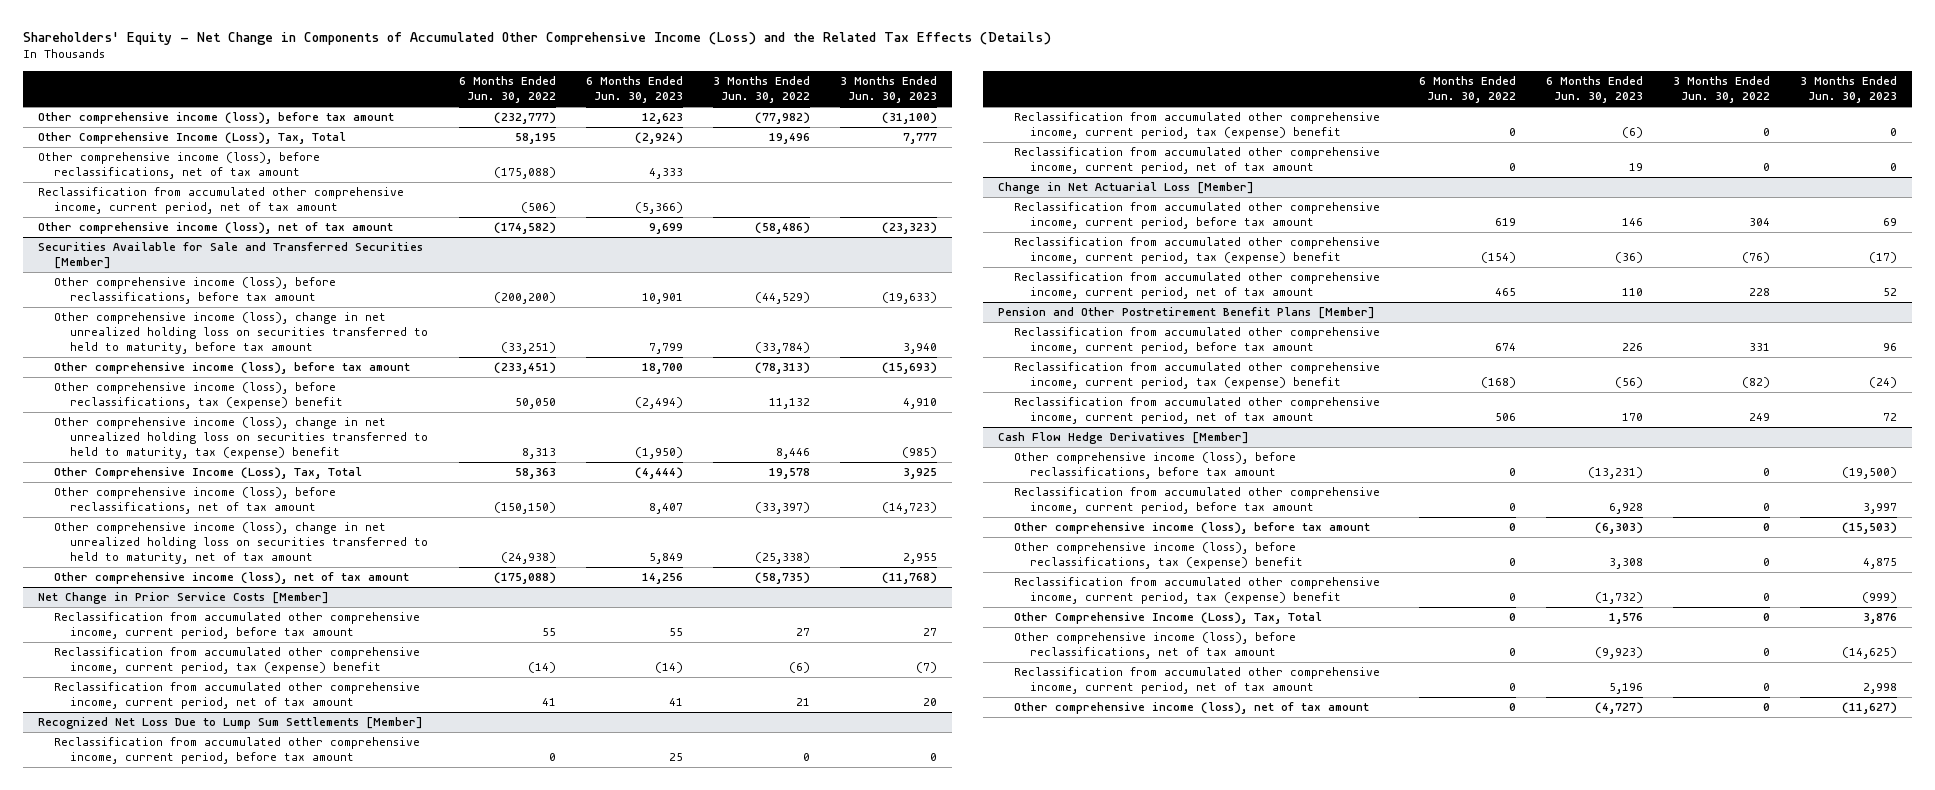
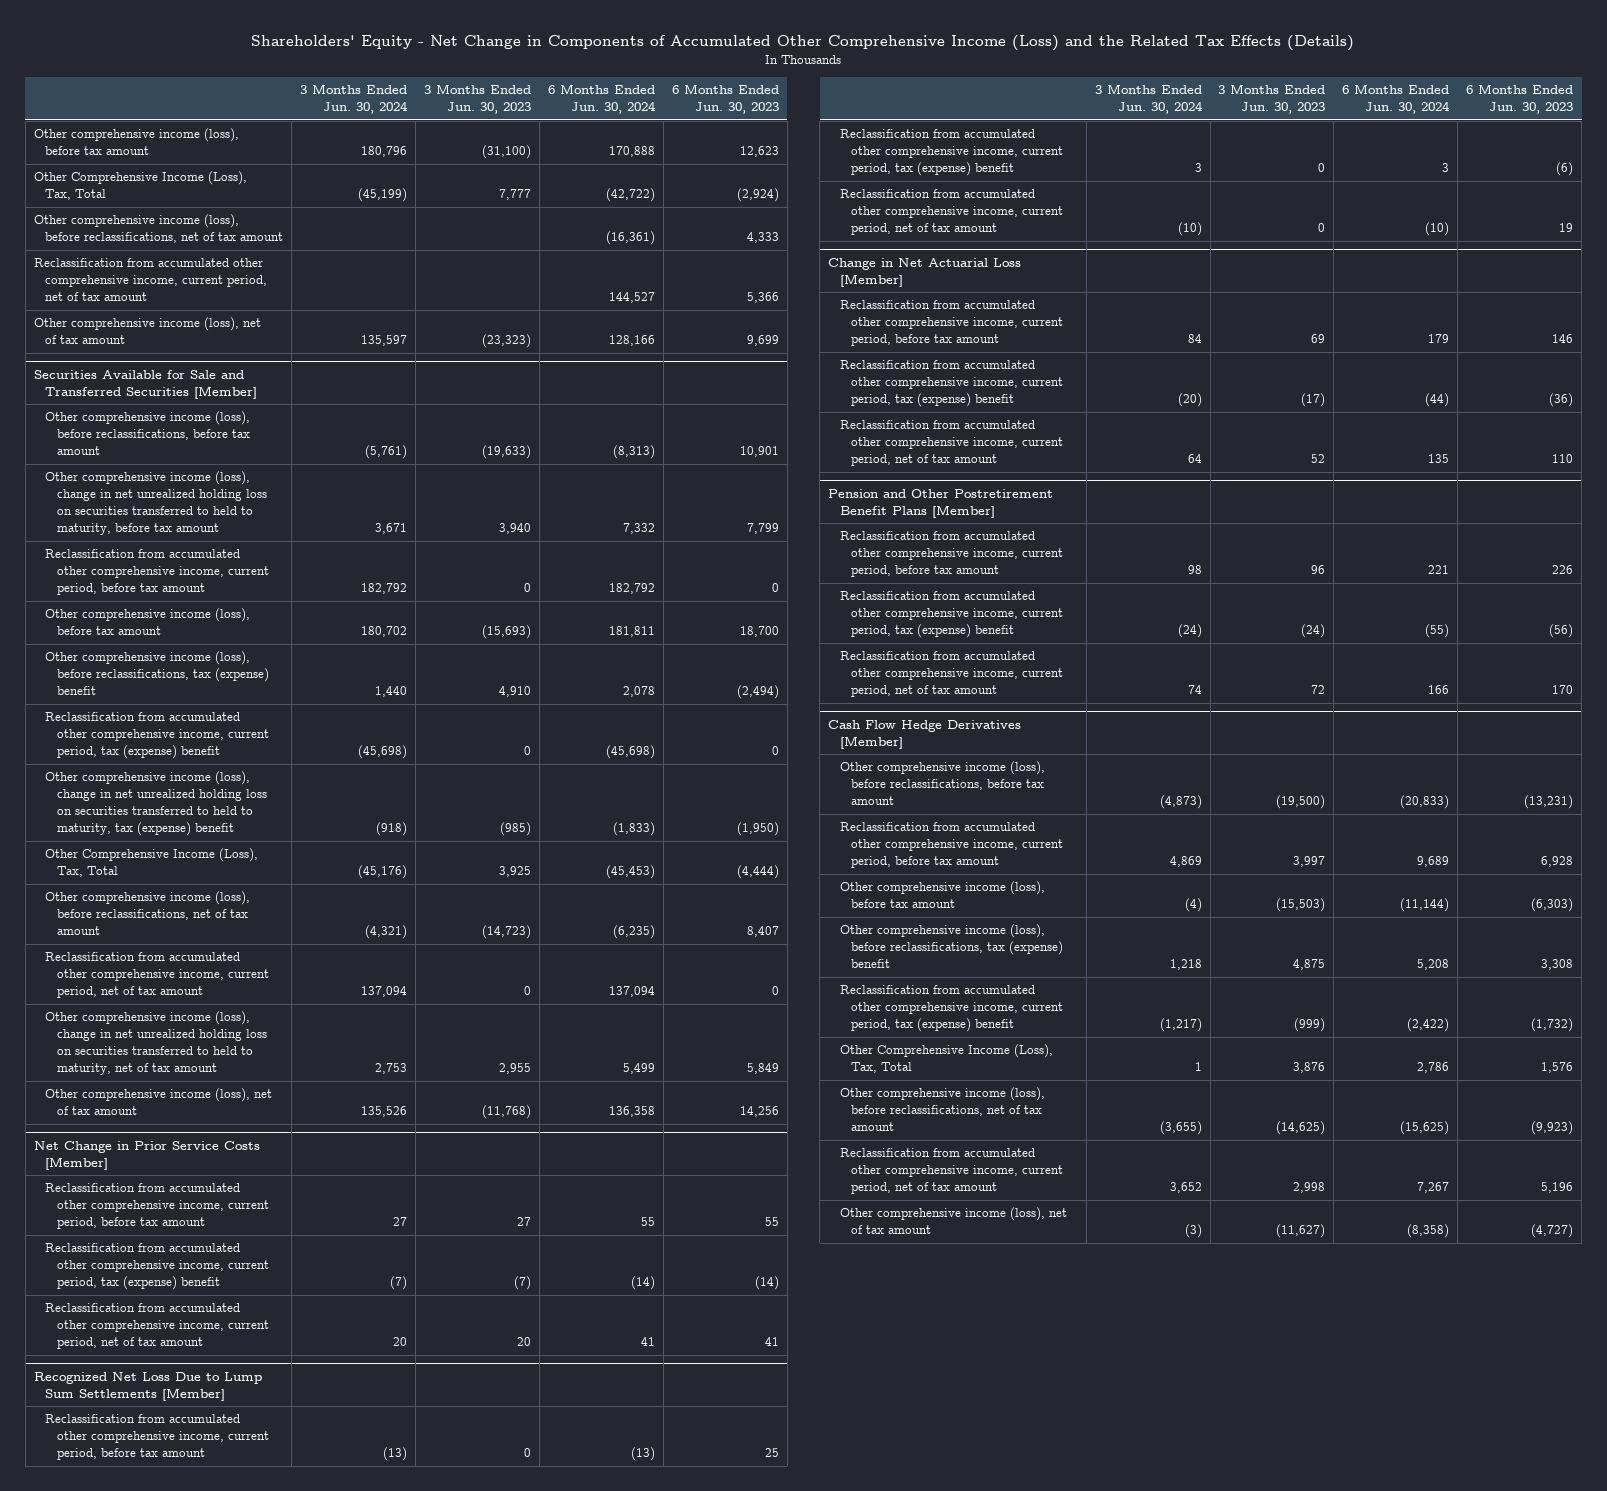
[458,76,556,103] 6 Months Ended Jun. 30, 2022 -> none
[713,76,811,103] 3 Months Ended Jun. 30, 2022 -> none
none -> [300,84,409,115] 3 Months Ended Jun. 30, 2024
none -> [547,84,656,115] 6 Months Ended Jun. 30, 2024
[634,202,683,215] (5,366) -> [746,292,779,304] 5,366
none -> [45,549,269,596] Reclassification from accumulated other comprehensive income, current period, before tax amount
none -> [45,712,269,760] Reclassification from accumulated other comprehensive income, current period, tax (expense) benefit
none -> [45,952,269,999] Reclassification from accumulated other comprehensive income, current period, net of tax amount

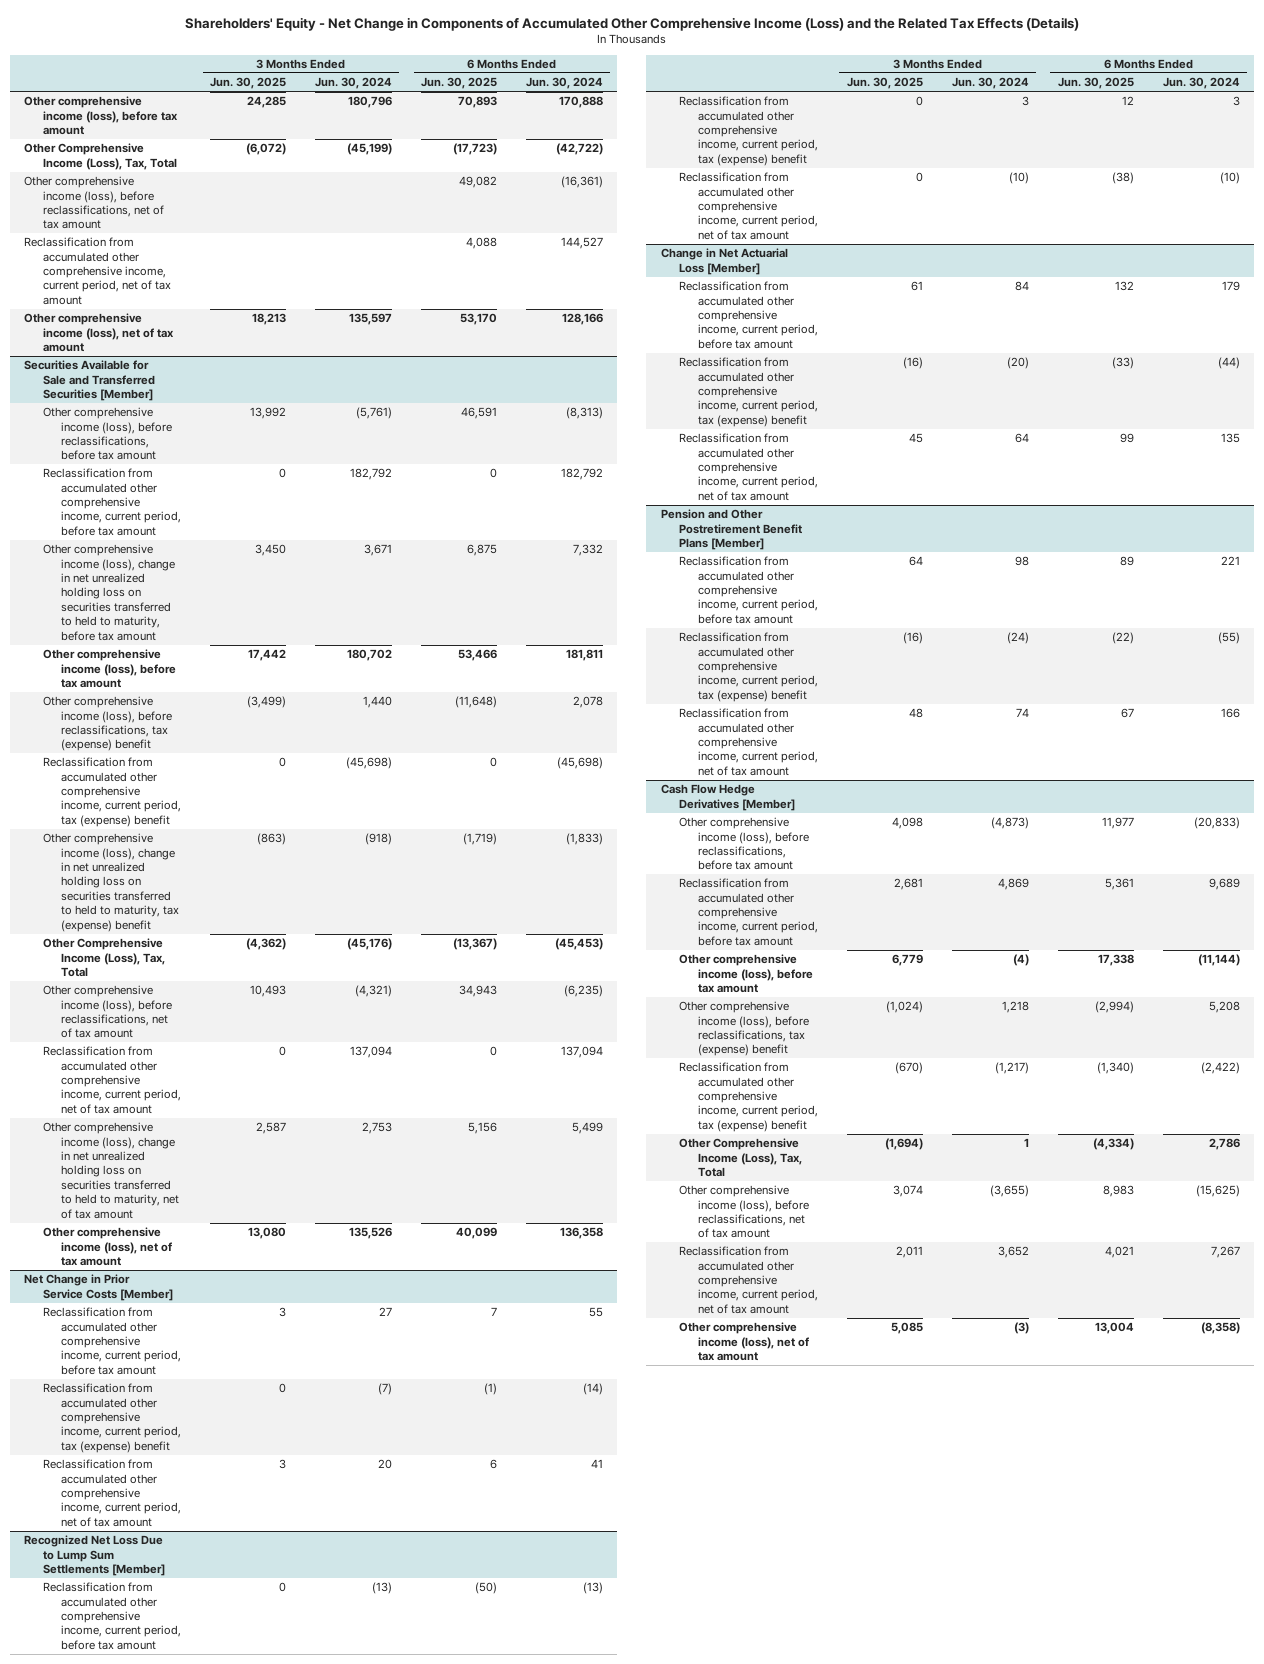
[423,84,531,115] 3 Months Ended Jun. 30, 2023 -> none
[671,84,779,115] 6 Months Ended Jun. 30, 2023 -> none
none -> [209,77,286,90] Jun. 30, 2025
none -> [420,77,497,90] Jun. 30, 2025
[45,471,267,536] Other comprehensive income (loss), change in net unrealized holding loss on securities transferred to held to maturity, before tax amount -> [42,544,175,641] Other comprehensive income (loss), change in net unrealized holding loss on securities transferred to held to maturity, before tax amount

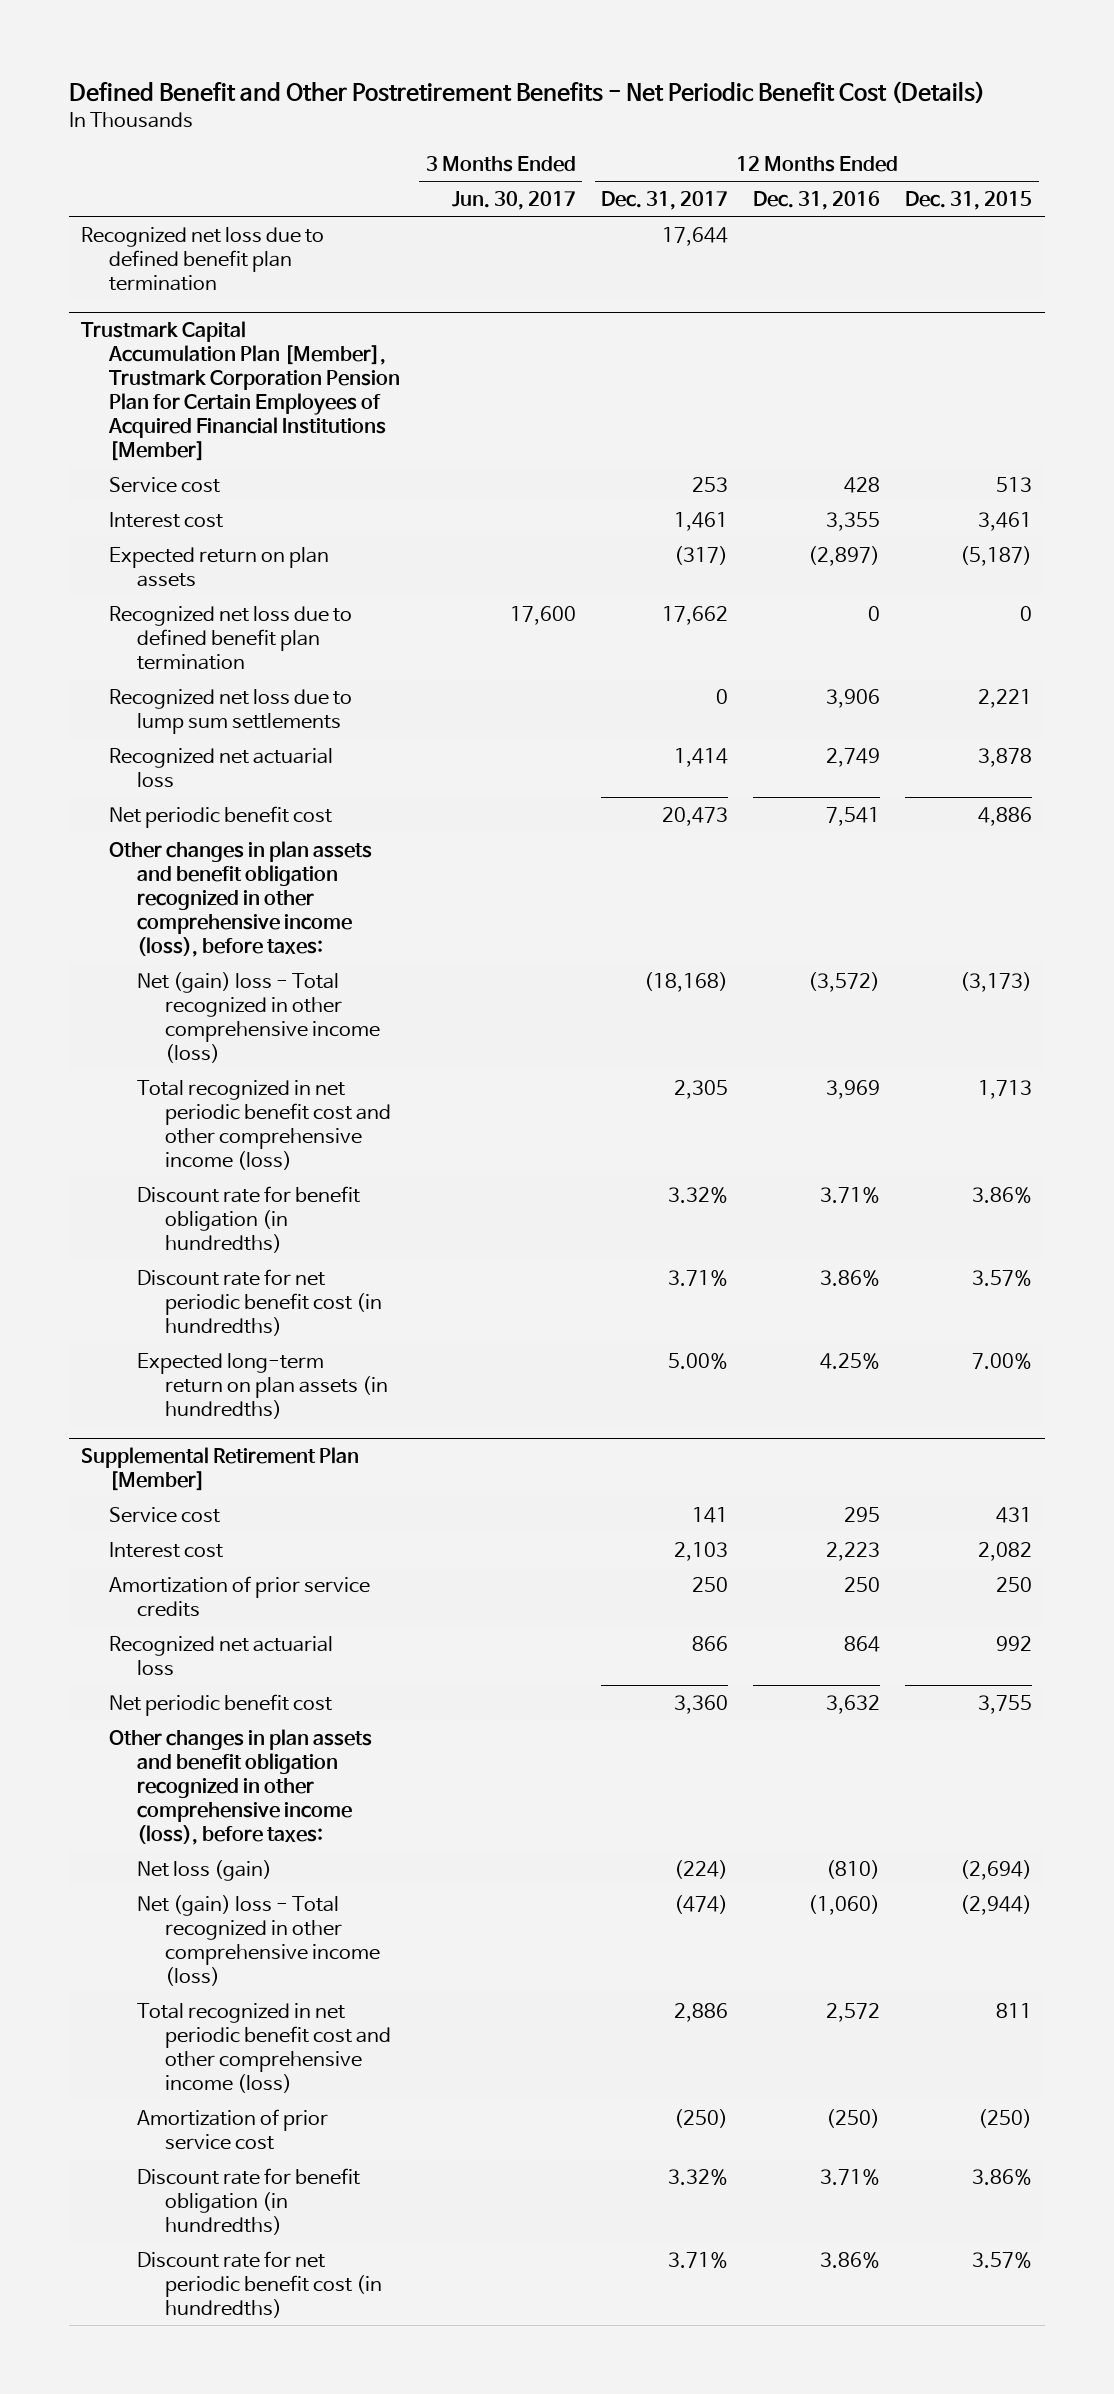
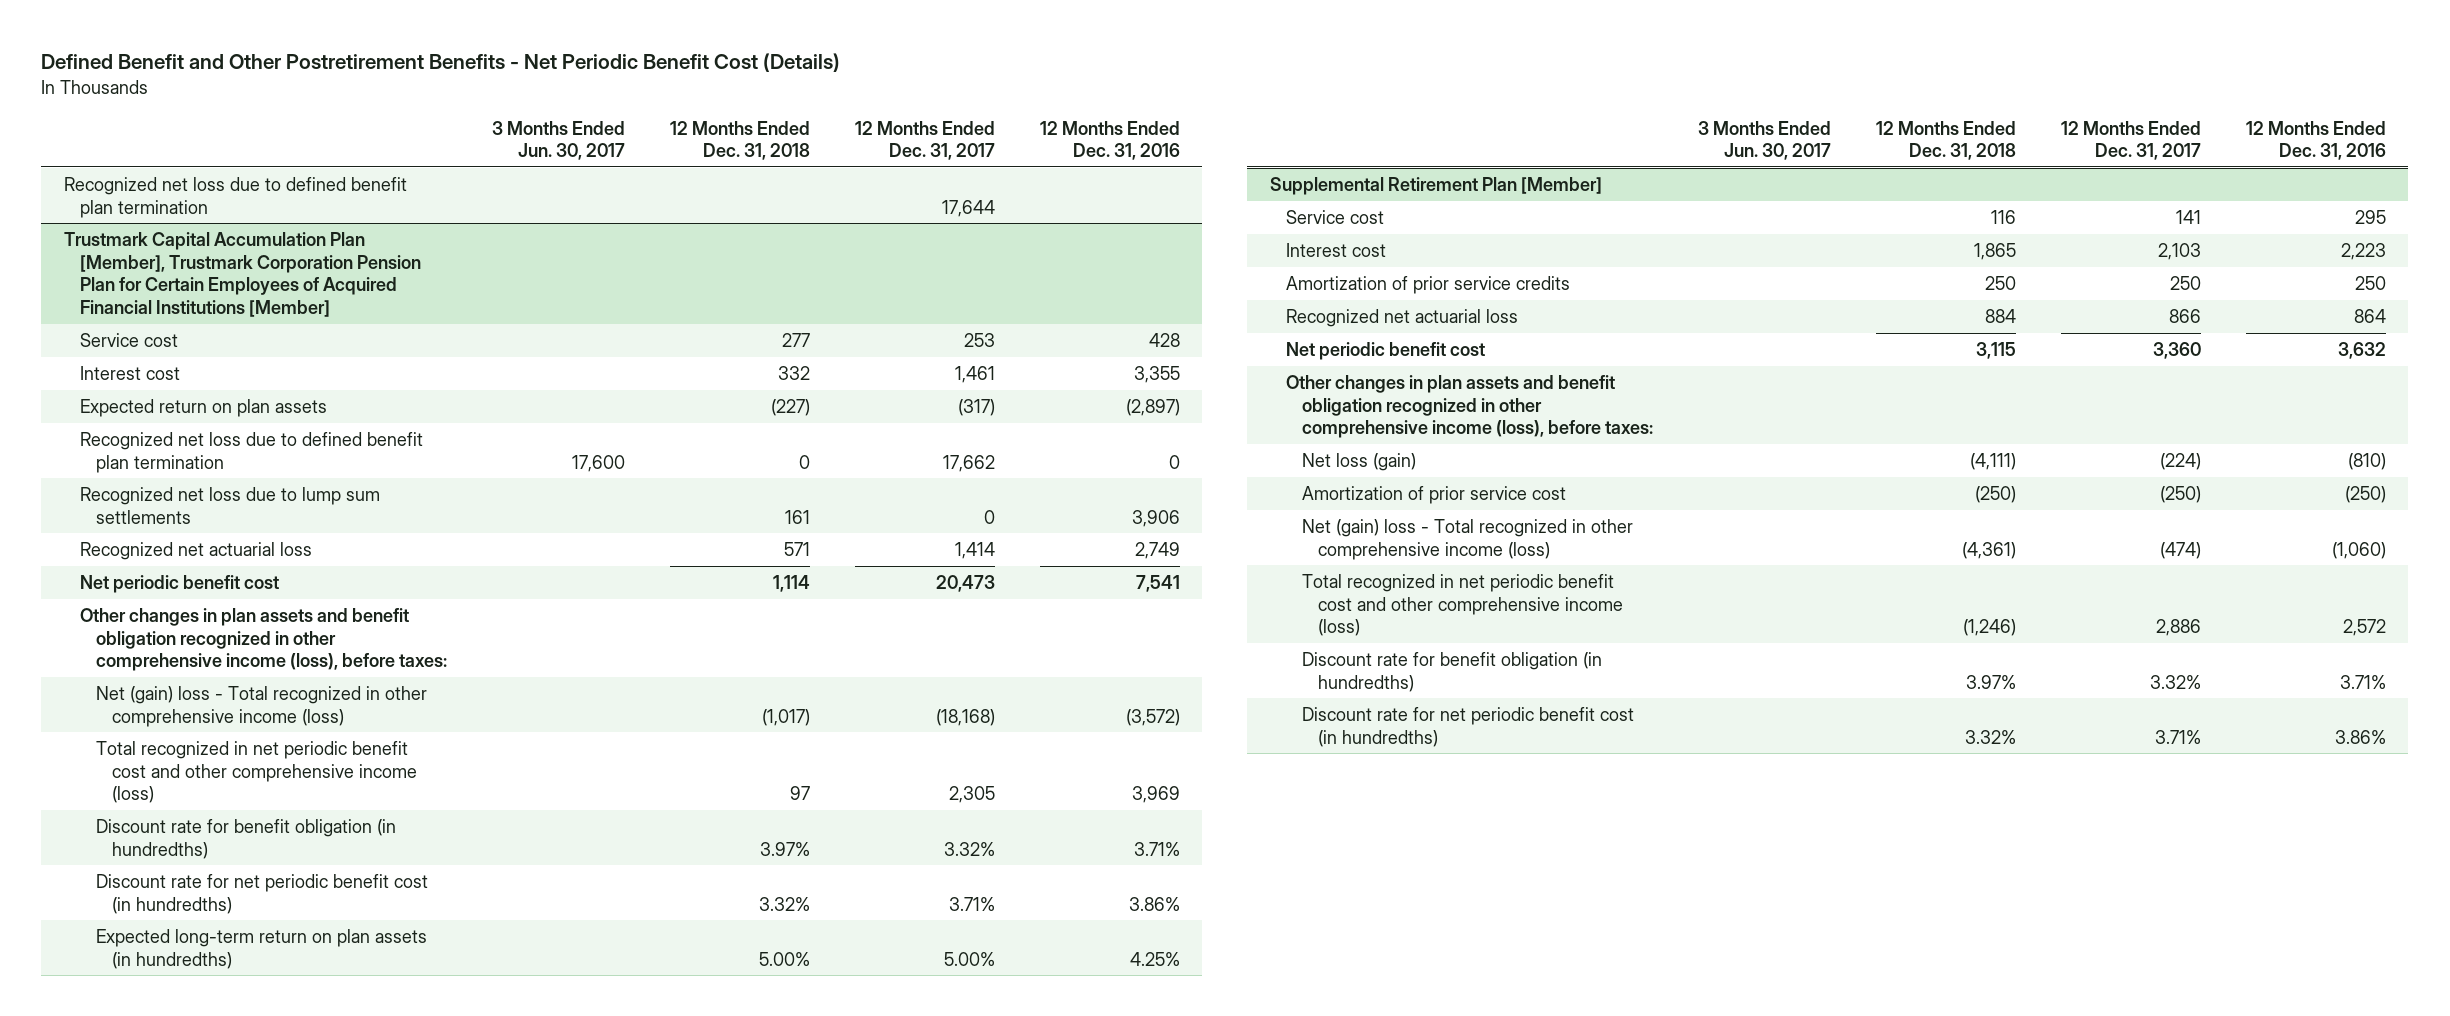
[905,190,1033,210] Dec. 31, 2015 -> none
none -> [669,120,810,161] 12 Months Ended Dec. 31, 2018
[137,2108,329,2150] Amortization of prior service cost -> [1302,485,1567,504] Amortization of prior service cost

